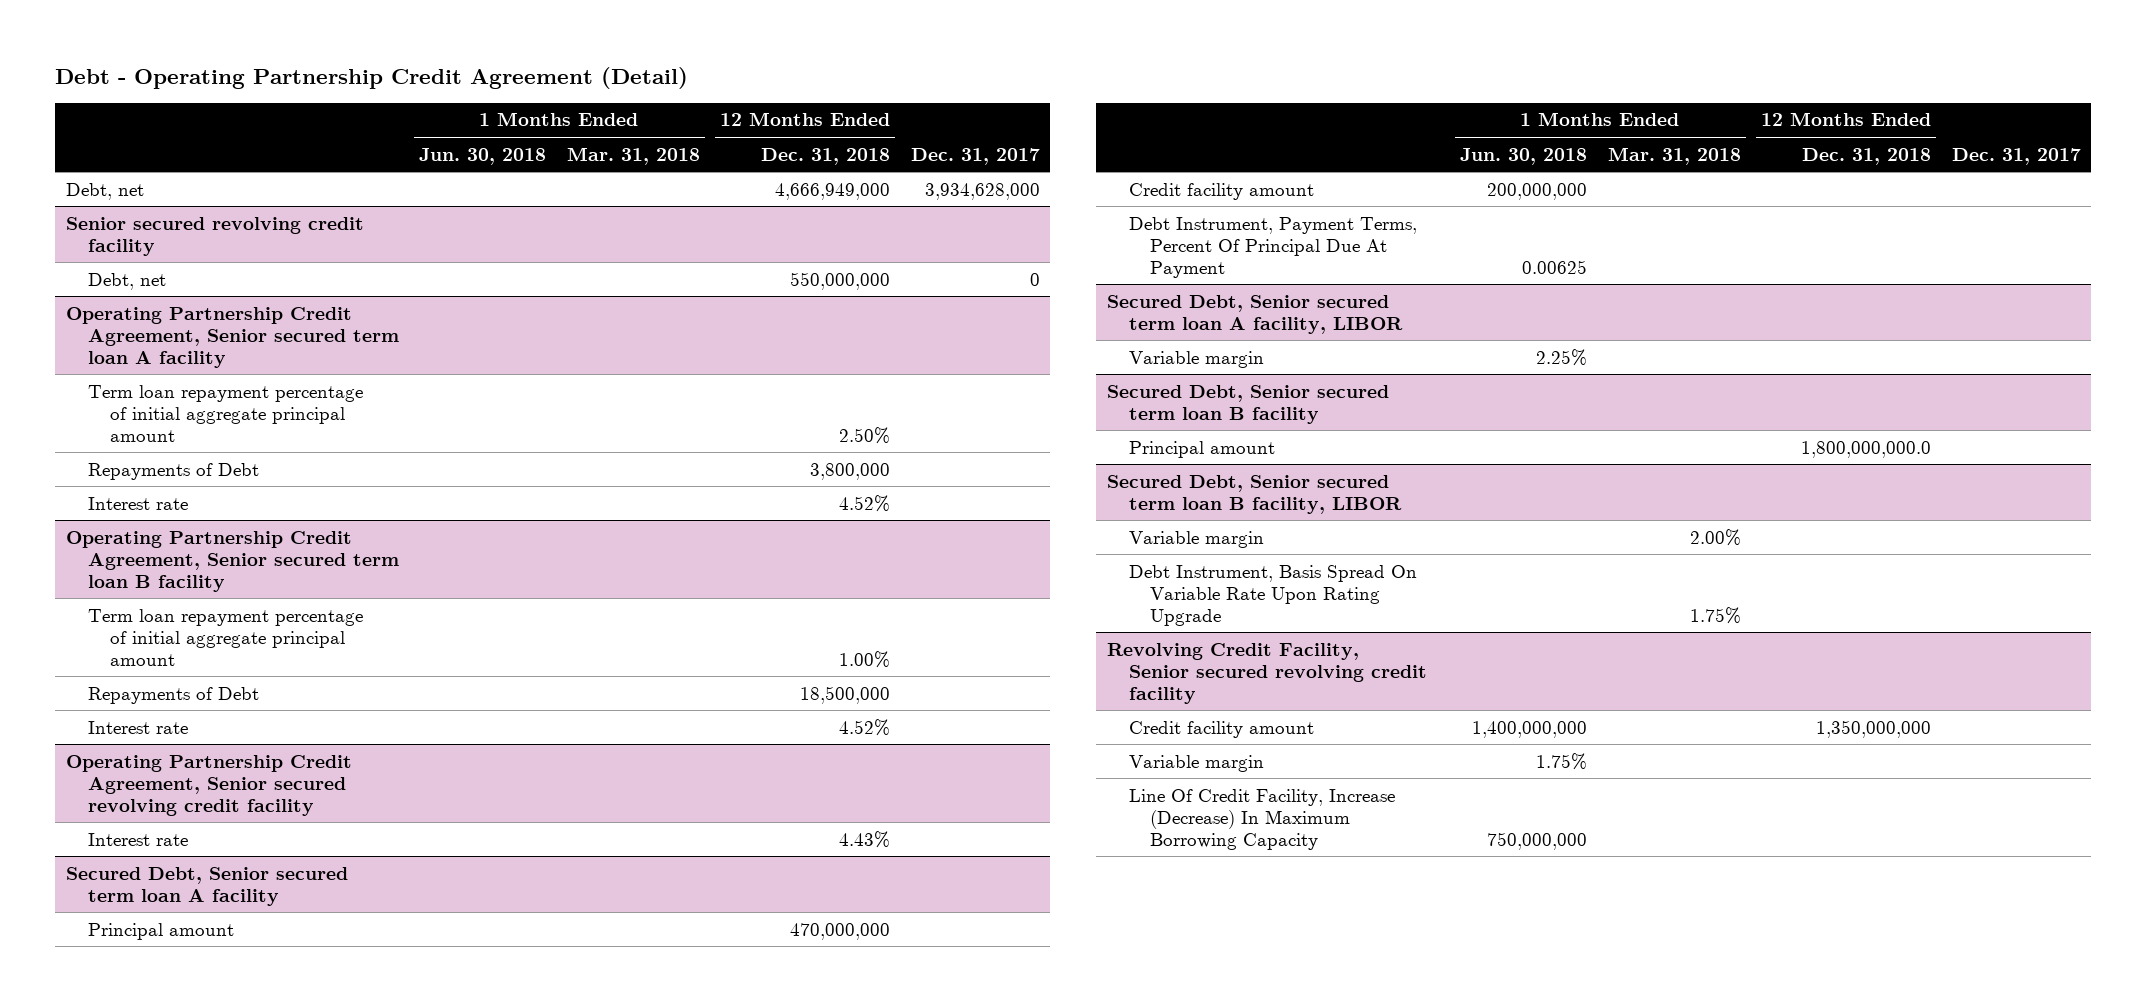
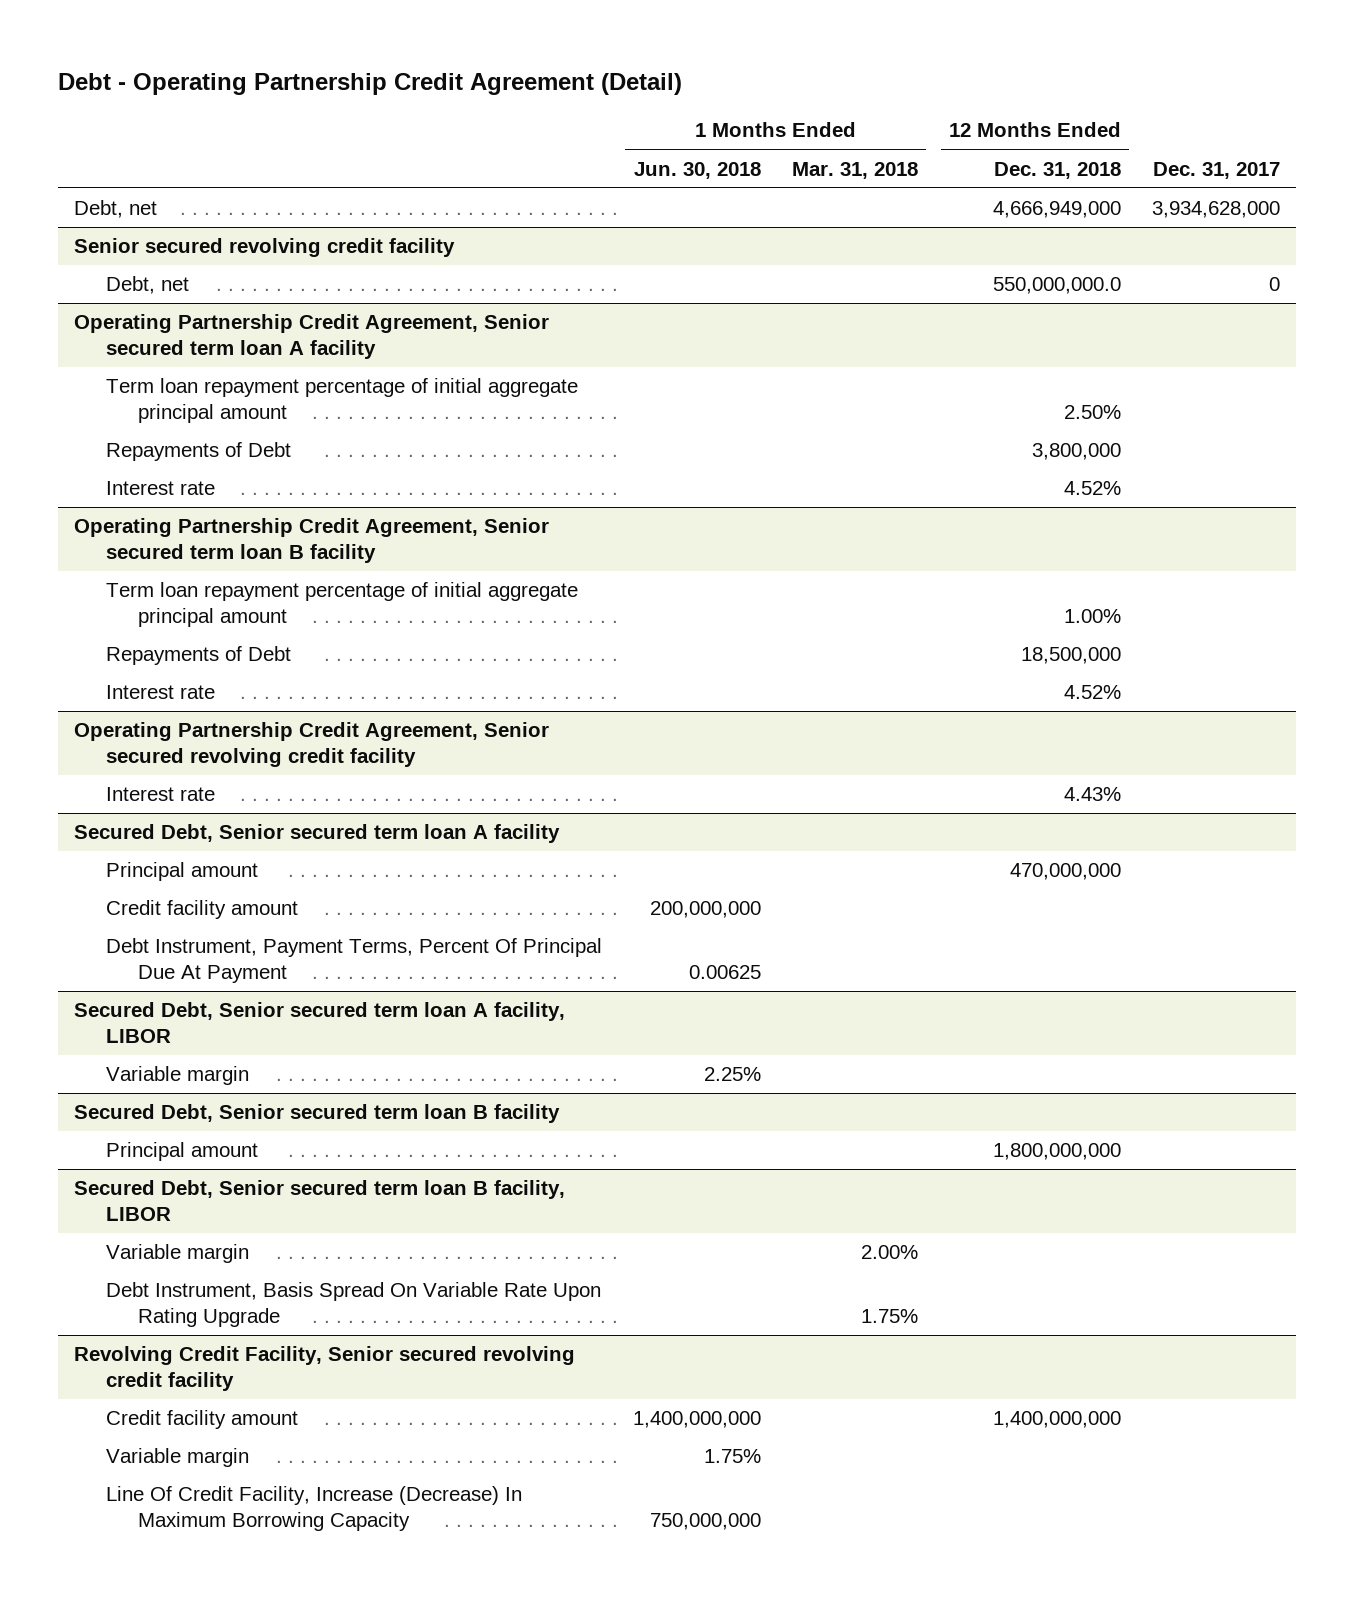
[790,271,891,290] 550,000,000 -> [993,277,1122,295] 550,000,000.0
[1801,440,1932,458] 1,800,000,000.0 -> [993,1143,1122,1161] 1,800,000,000
[1816,719,1932,738] 1,350,000,000 -> [993,1411,1122,1429] 1,400,000,000

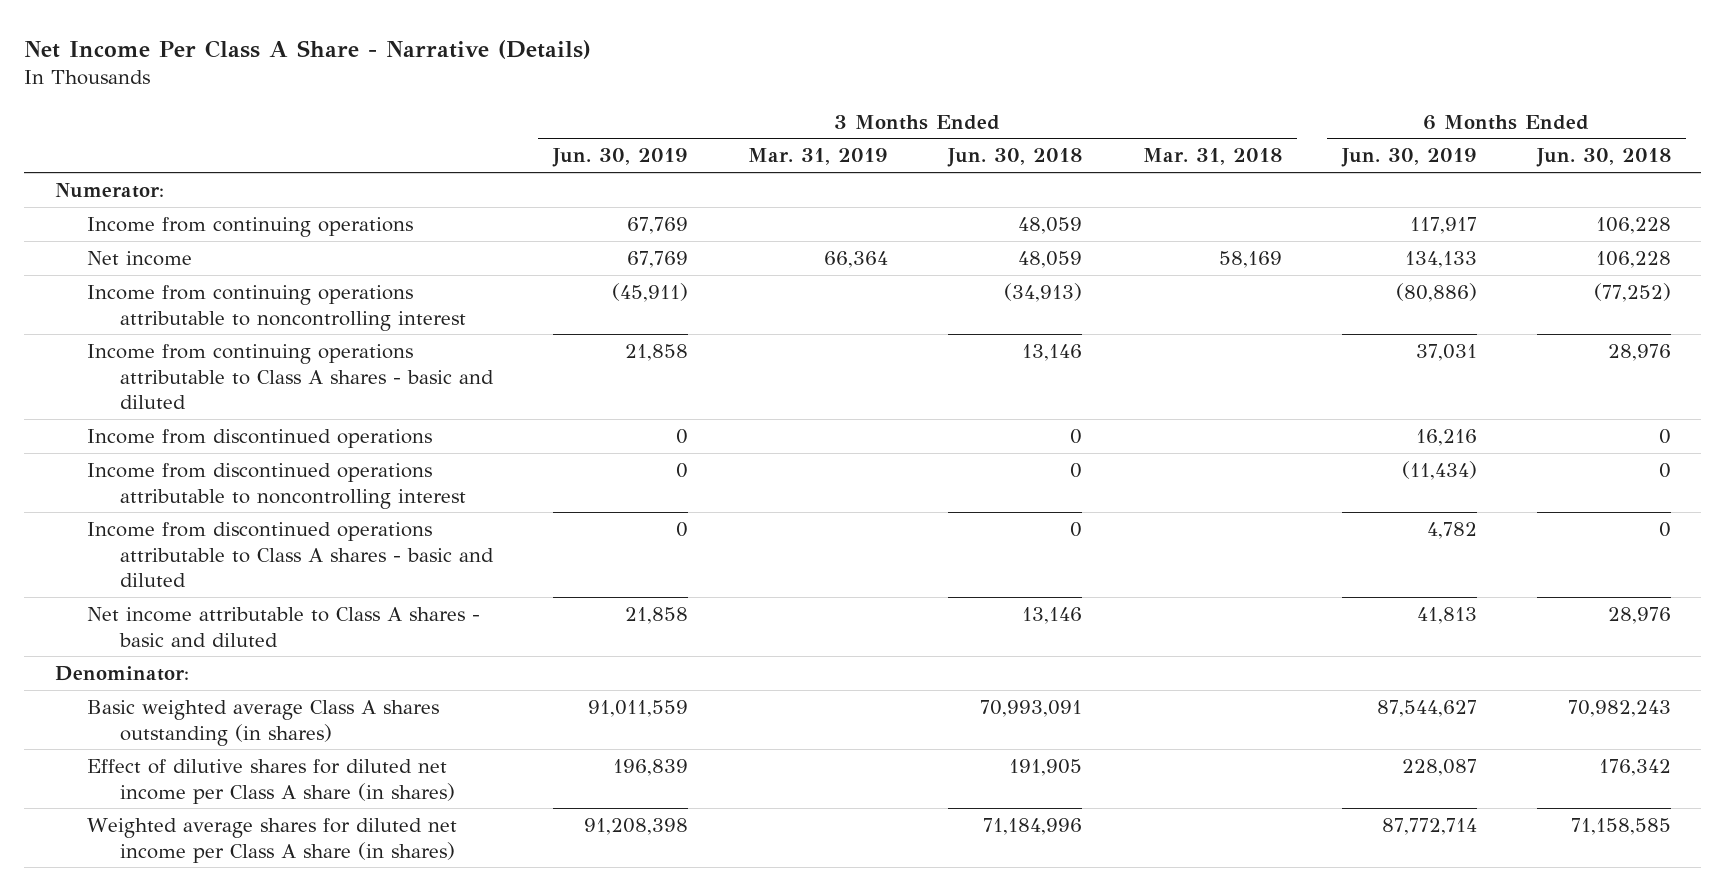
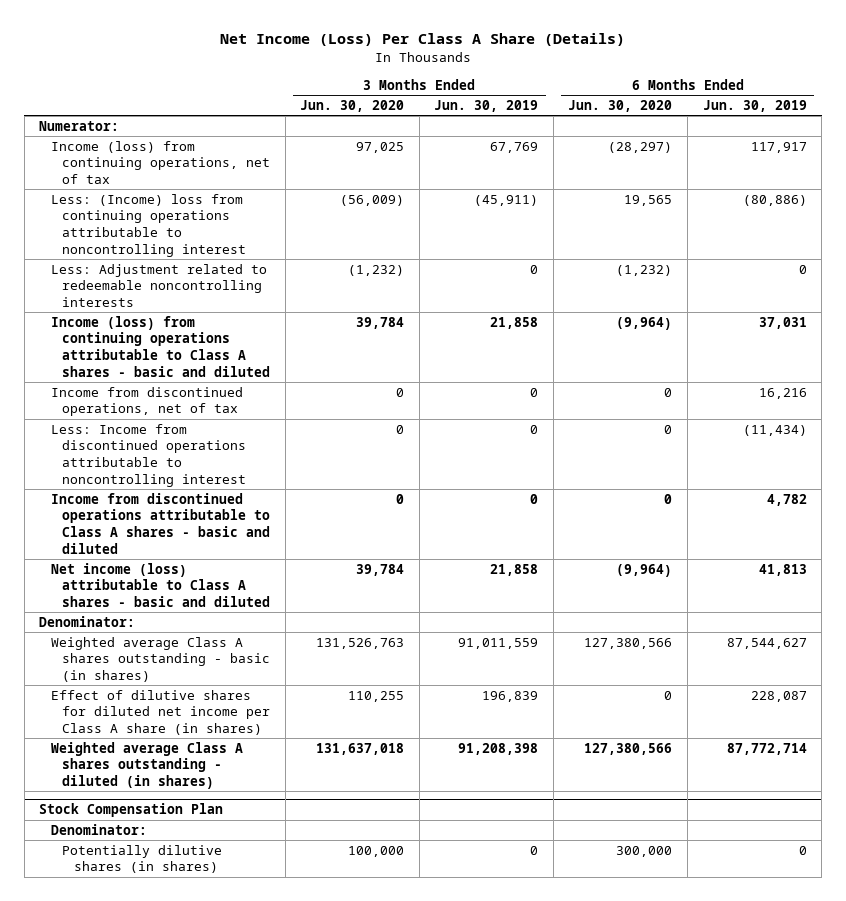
[24,39,592,59] Net Income Per Class A Share - Narrative (Details) -> [219,33,625,47] Net Income (Loss) Per Class A Share (Details)
[748,148,889,166] Mar. 31, 2019 -> none
[947,148,1083,168] Jun. 30, 2018 -> none
[1142,148,1282,166] Mar. 31, 2018 -> none
[1535,148,1671,168] Jun. 30, 2018 -> none
none -> [300,99,405,112] Jun. 30, 2020
none -> [568,99,673,112] Jun. 30, 2020
[87,250,193,266] Net income -> none
[87,216,414,237] Income from continuing operations -> [50,140,271,184] Income (loss) from continuing operations, net of tax
[87,284,467,331] Income from continuing operations attributable to noncontrolling interest -> [50,193,247,257] Less: (Income) loss from continuing operations attributable to noncontrolling interest
none -> [50,263,267,307] Less: Adjustment related to redeemable noncontrolling interests
[87,343,495,410] Income from continuing operations attributable to Class A shares - basic and diluted -> [50,315,271,377] Income (loss) from continuing operations attributable to Class A shares - basic and diluted
[87,428,433,448] Income from discontinued operations -> [50,386,243,417] Income from discontinued operations, net of tax
[87,462,467,509] Income from discontinued operations attributable to noncontrolling interest -> [50,423,247,487] Less: Income from discontinued operations attributable to noncontrolling interest
[87,606,481,647] Net income attributable to Class A shares - basic and diluted -> [50,562,271,607] Net income (loss) attributable to Class A shares - basic and diluted
[87,699,440,746] Basic weighted average Class A shares outstanding (in shares) -> [50,636,271,682] Weighted average Class A shares outstanding - basic (in shares)
[87,817,458,863] Weighted average shares for diluted net income per Class A share (in shares) -> [50,741,243,789] Weighted average Class A shares outstanding - diluted (in shares)
none -> [39,803,224,818] Stock Compensation Plan
none -> [50,823,147,835] Denominator:
none -> [62,844,223,874] Potentially dilutive shares (in shares)

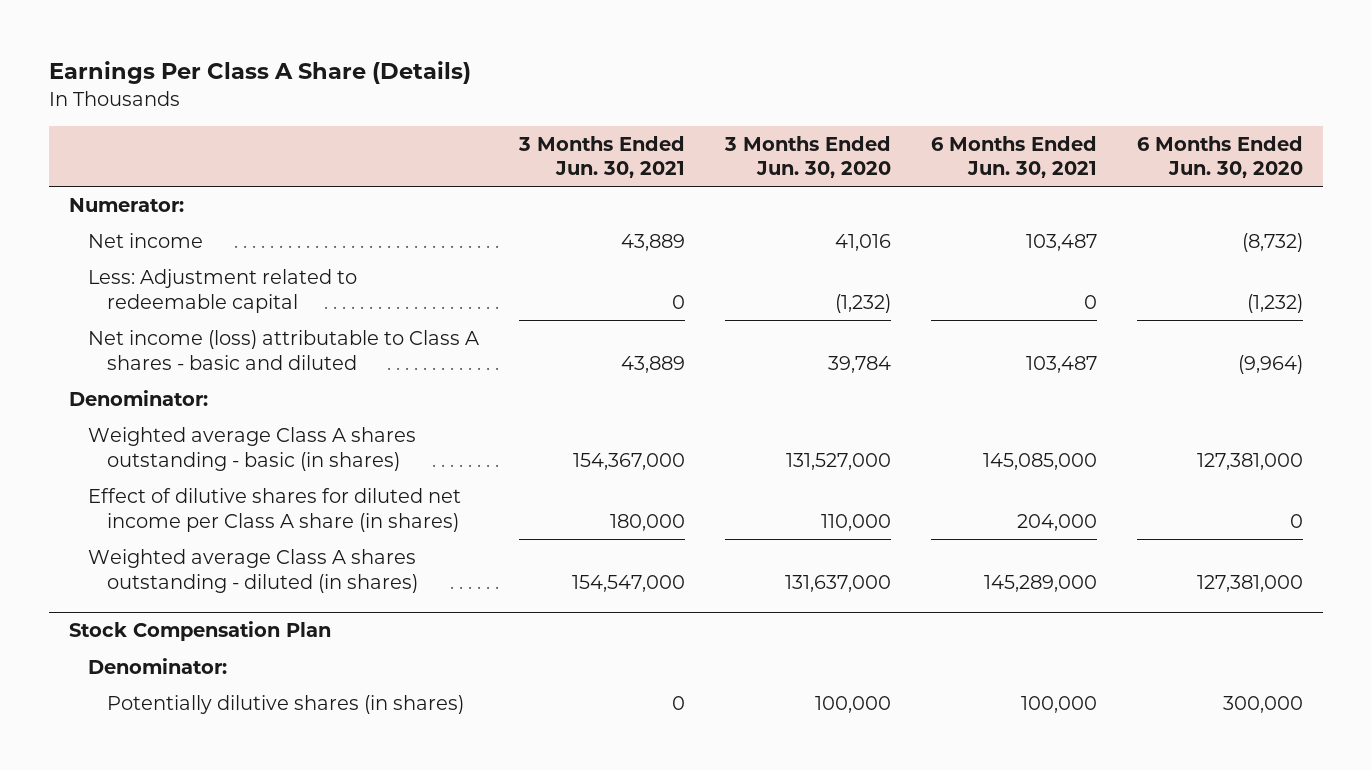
[219,33,625,47] Net Income (Loss) Per Class A Share (Details) -> [48,61,471,85] Earnings Per Class A Share (Details)
[434,99,539,112] Jun. 30, 2019 -> none
[702,99,807,112] Jun. 30, 2019 -> none
none -> [517,135,685,179] 3 Months Ended Jun. 30, 2021
none -> [930,135,1097,179] 6 Months Ended Jun. 30, 2021
[50,140,271,184] Income (loss) from continuing operations, net of tax -> none
[50,193,247,257] Less: (Income) loss from continuing operations attributable to noncontrolling interest -> none
[50,315,271,377] Income (loss) from continuing operations attributable to Class A shares - basic and diluted -> none
[50,386,243,417] Income from discontinued operations, net of tax -> none
[50,423,247,487] Less: Income from discontinued operations attributable to noncontrolling interest -> none
[50,492,271,554] Income from discontinued operations attributable to Class A shares - basic and diluted -> none
none -> [87,233,203,249] Net income
[50,263,267,307] Less: Adjustment related to redeemable noncontrolling interests -> [87,269,357,313] Less: Adjustment related to redeemable capital
[316,637,405,649] 131,526,763 -> [785,452,891,470] 131,527,000
[584,637,673,649] 127,380,566 -> [1196,452,1303,470] 127,381,000
[348,690,405,702] 110,255 -> [820,513,891,531] 110,000
[316,742,405,755] 131,637,018 -> [784,574,891,592] 131,637,000
[584,742,673,755] 127,380,566 -> [1196,574,1303,592] 127,381,000

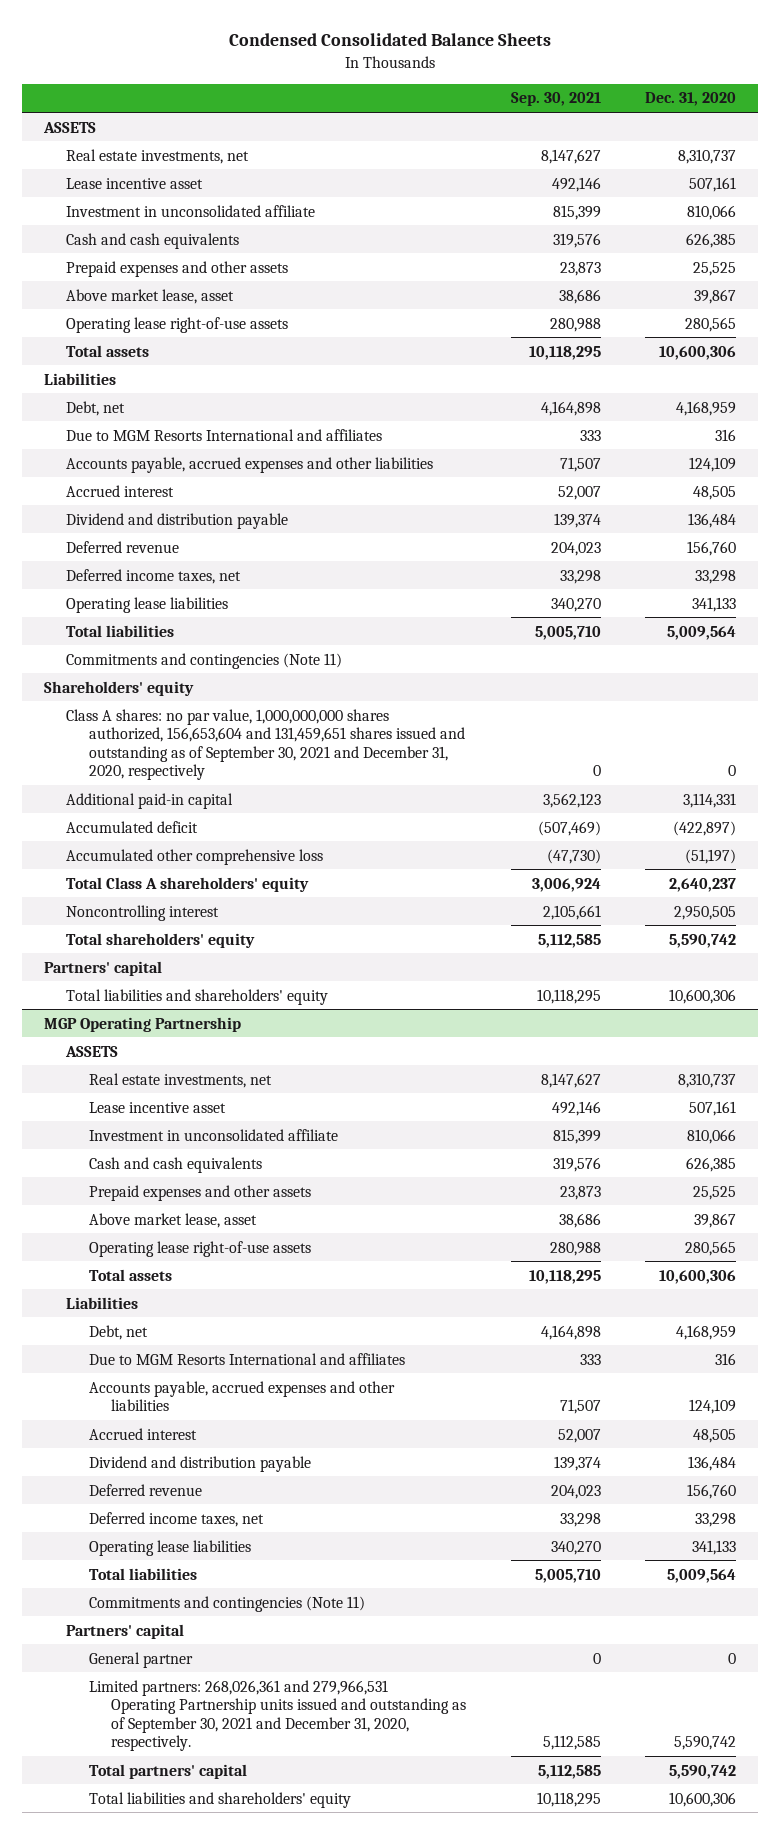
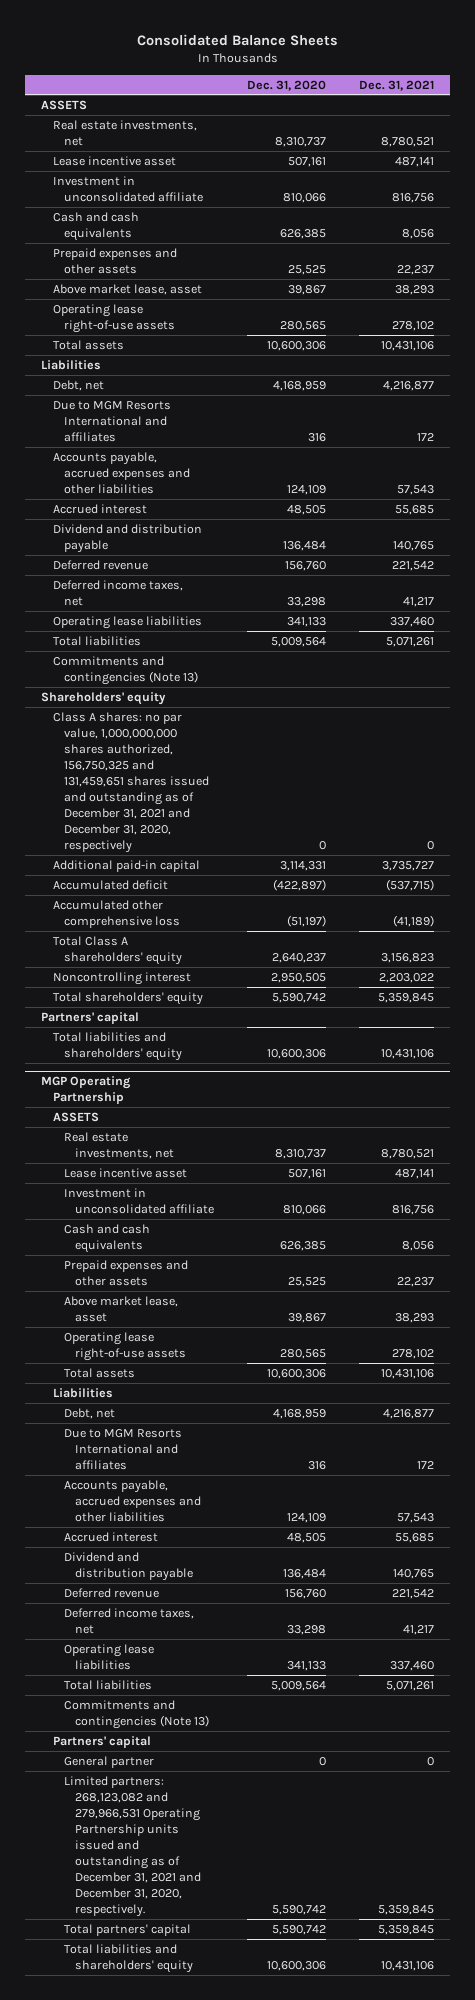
[228,33,551,47] Condensed Consolidated Balance Sheets -> [136,33,338,46] Consolidated Balance Sheets
[510,92,601,107] Sep. 30, 2021 -> none
none -> [358,79,434,91] Dec. 31, 2021
[66,652,343,669] Commitments and contingencies (Note 11) -> [52,655,198,685] Commitments and contingencies (Note 13)
[66,708,465,780] Class A shares: no par value, 1,000,000,000 shares authorized, 156,653,604 and 131,459,651 shares issued and outstanding as of September 30, 2021 and December 31, 2020, respectively -> [52,711,209,854] Class A shares: no par value, 1,000,000,000 shares authorized, 156,750,325 and 131,459,651 shares issued and outstanding as of December 31, 2021 and December 31, 2020, respectively
[88,1595,365,1612] Commitments and contingencies (Note 11) -> [63,1699,210,1729] Commitments and contingencies (Note 13)
[88,1679,467,1751] Limited partners: 268,026,361 and 279,966,531 Operating Partnership units issued and outstanding as of September 30, 2021 and December 31, 2020, respectively. -> [63,1775,202,1918] Limited partners: 268,123,082 and 279,966,531 Operating Partnership units issued and outstanding as of December 31, 2021 and December 31, 2020, respectively.

